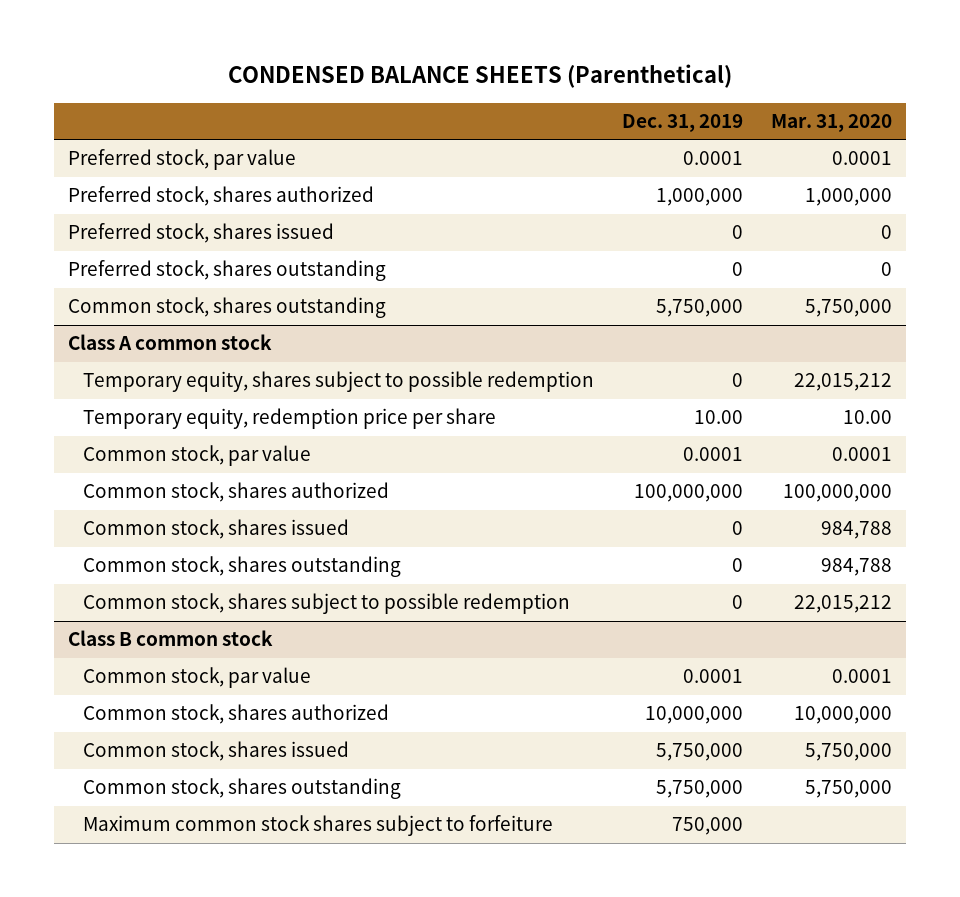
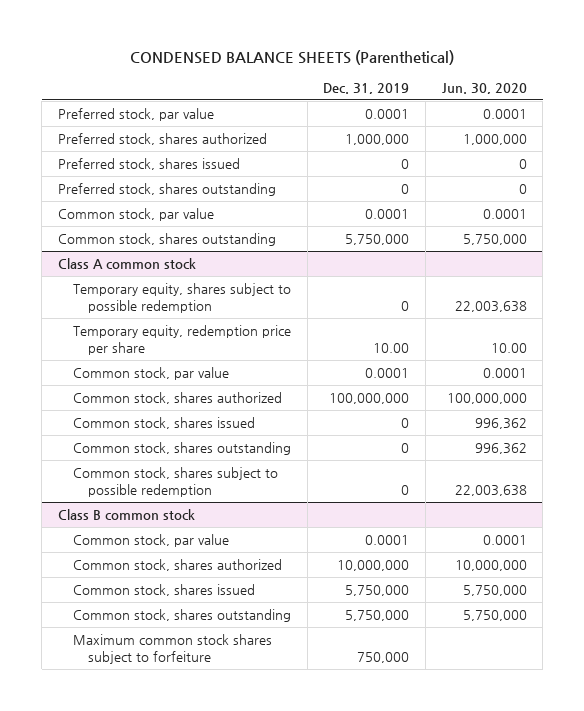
[771,113,893,132] Mar. 31, 2020 -> none
none -> [441,82,527,94] Jun. 30, 2020
none -> [57,208,214,222] Common stock, par value

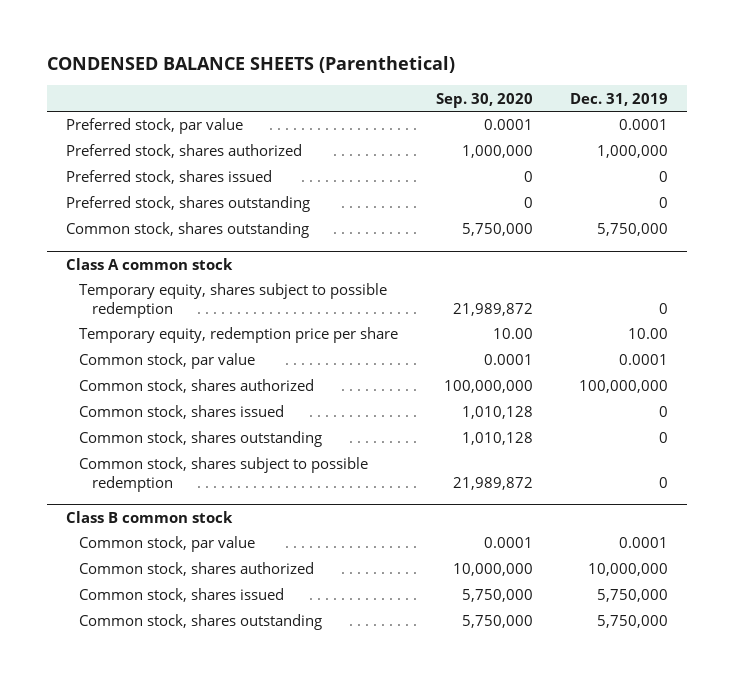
[441,82,527,94] Jun. 30, 2020 -> none
none -> [435,92,533,108] Sep. 30, 2020
[57,208,214,222] Common stock, par value -> none
[72,634,272,664] Maximum common stock shares subject to forfeiture -> none

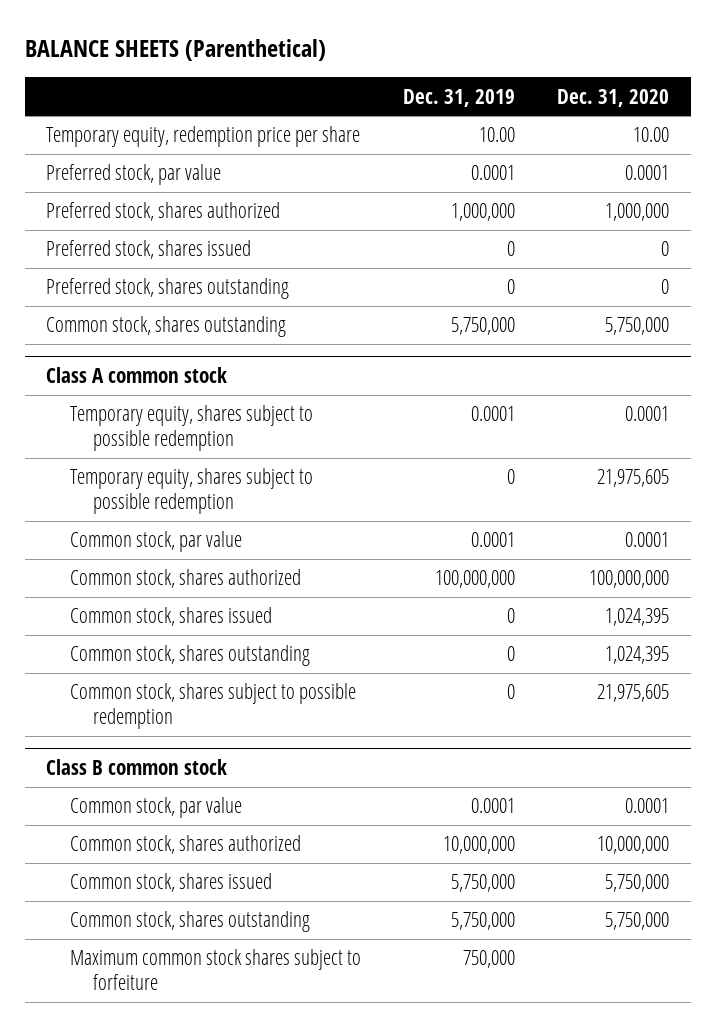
[47,56,456,74] CONDENSED BALANCE SHEETS (Parenthetical) -> [24,38,326,61] BALANCE SHEETS (Parenthetical)
[435,92,533,108] Sep. 30, 2020 -> none
none -> [557,88,670,107] Dec. 31, 2020
none -> [45,126,360,148] Temporary equity, redemption price per share
none -> [69,405,313,451] Temporary equity, shares subject to possible redemption
[78,327,398,344] Temporary equity, redemption price per share -> none
none -> [69,949,361,990] Maximum common stock shares subject to forfeiture

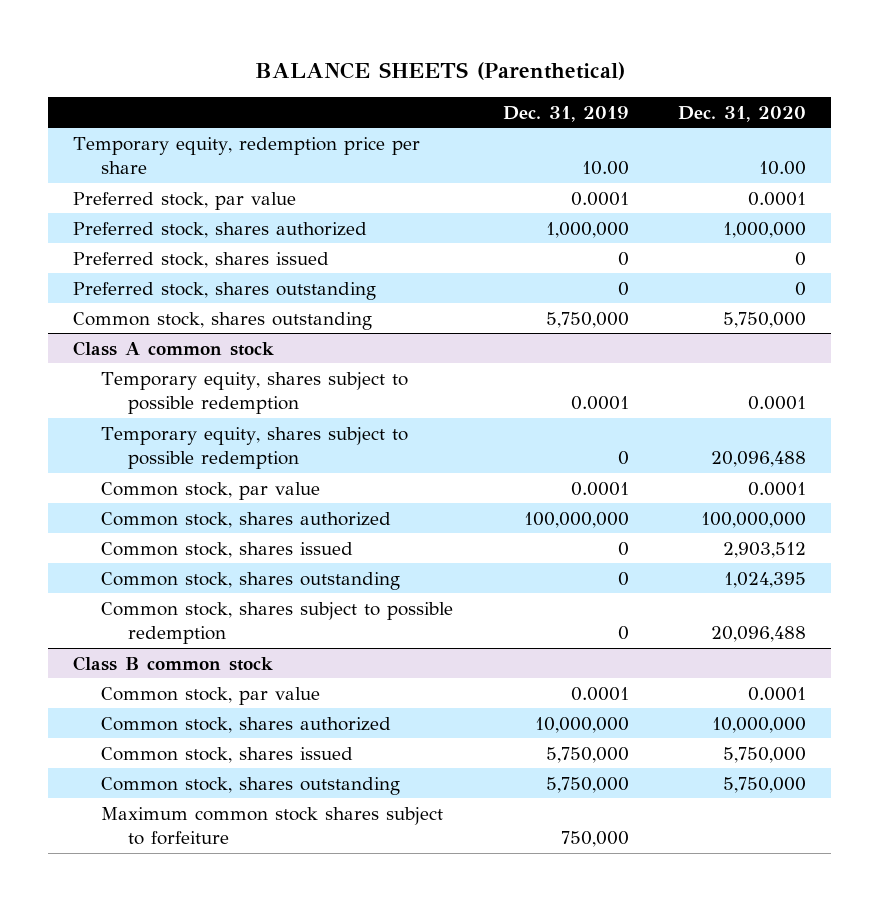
[597,469,670,488] 21,975,605 -> [711,451,807,468] 20,096,488
[605,608,670,627] 1,024,395 -> [723,541,807,558] 2,903,512
[597,684,670,703] 21,975,605 -> [711,626,807,643] 20,096,488

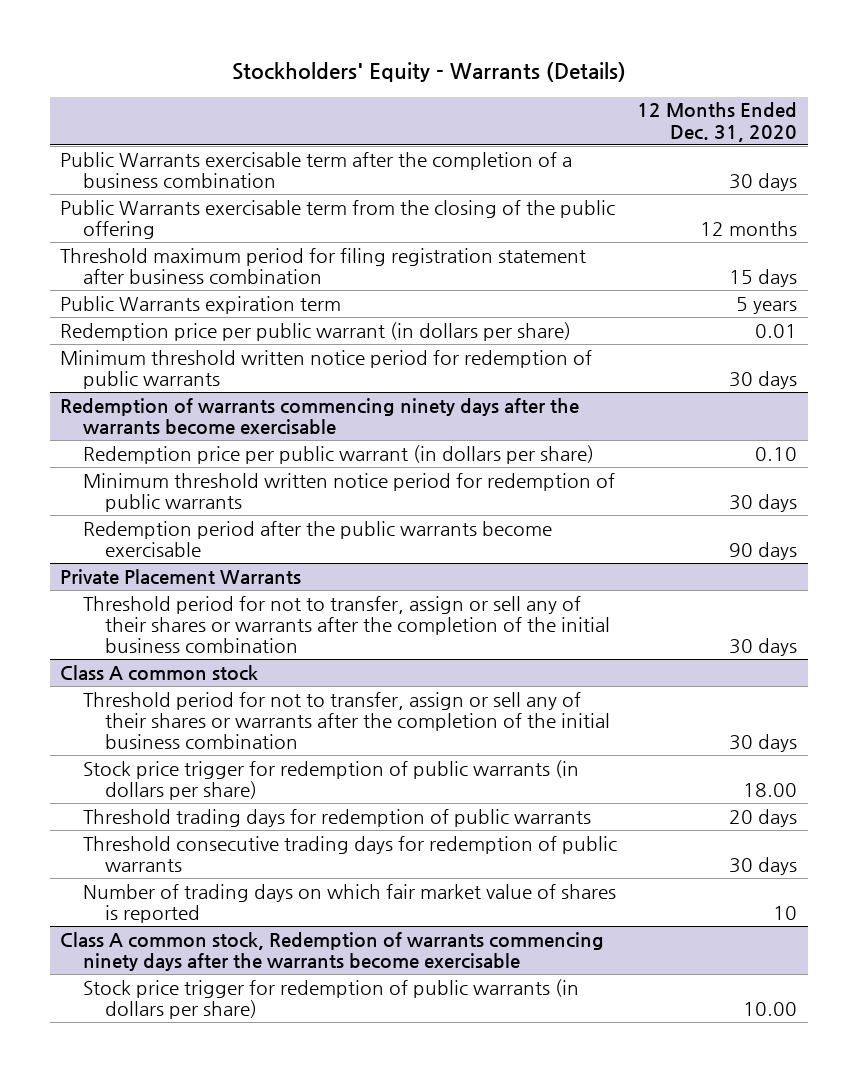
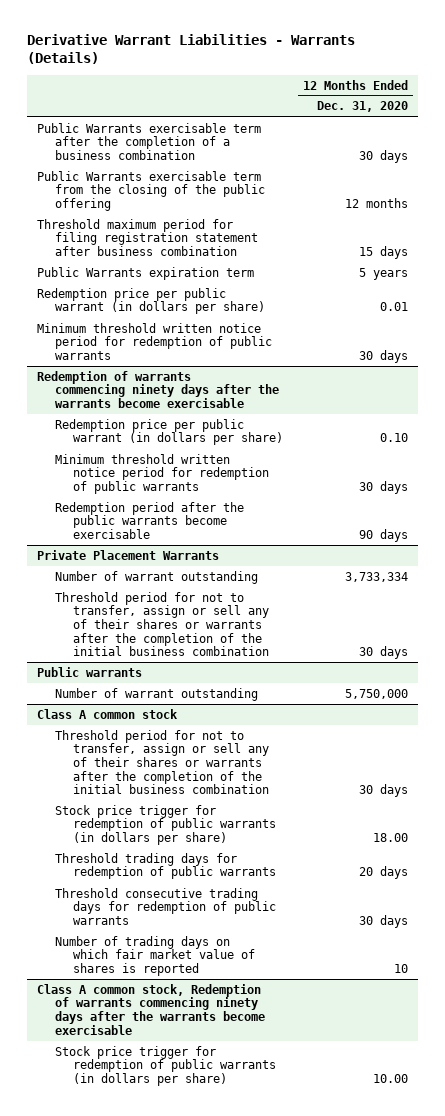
[231,62,626,83] Stockholders' Equity - Warrants (Details) -> [27,34,356,65] Derivative Warrant Liabilities - Warrants (Details)
none -> [54,570,258,584] Number of warrant outstanding
none -> [37,666,143,677] Public warrants
none -> [54,687,258,701] Number of warrant outstanding

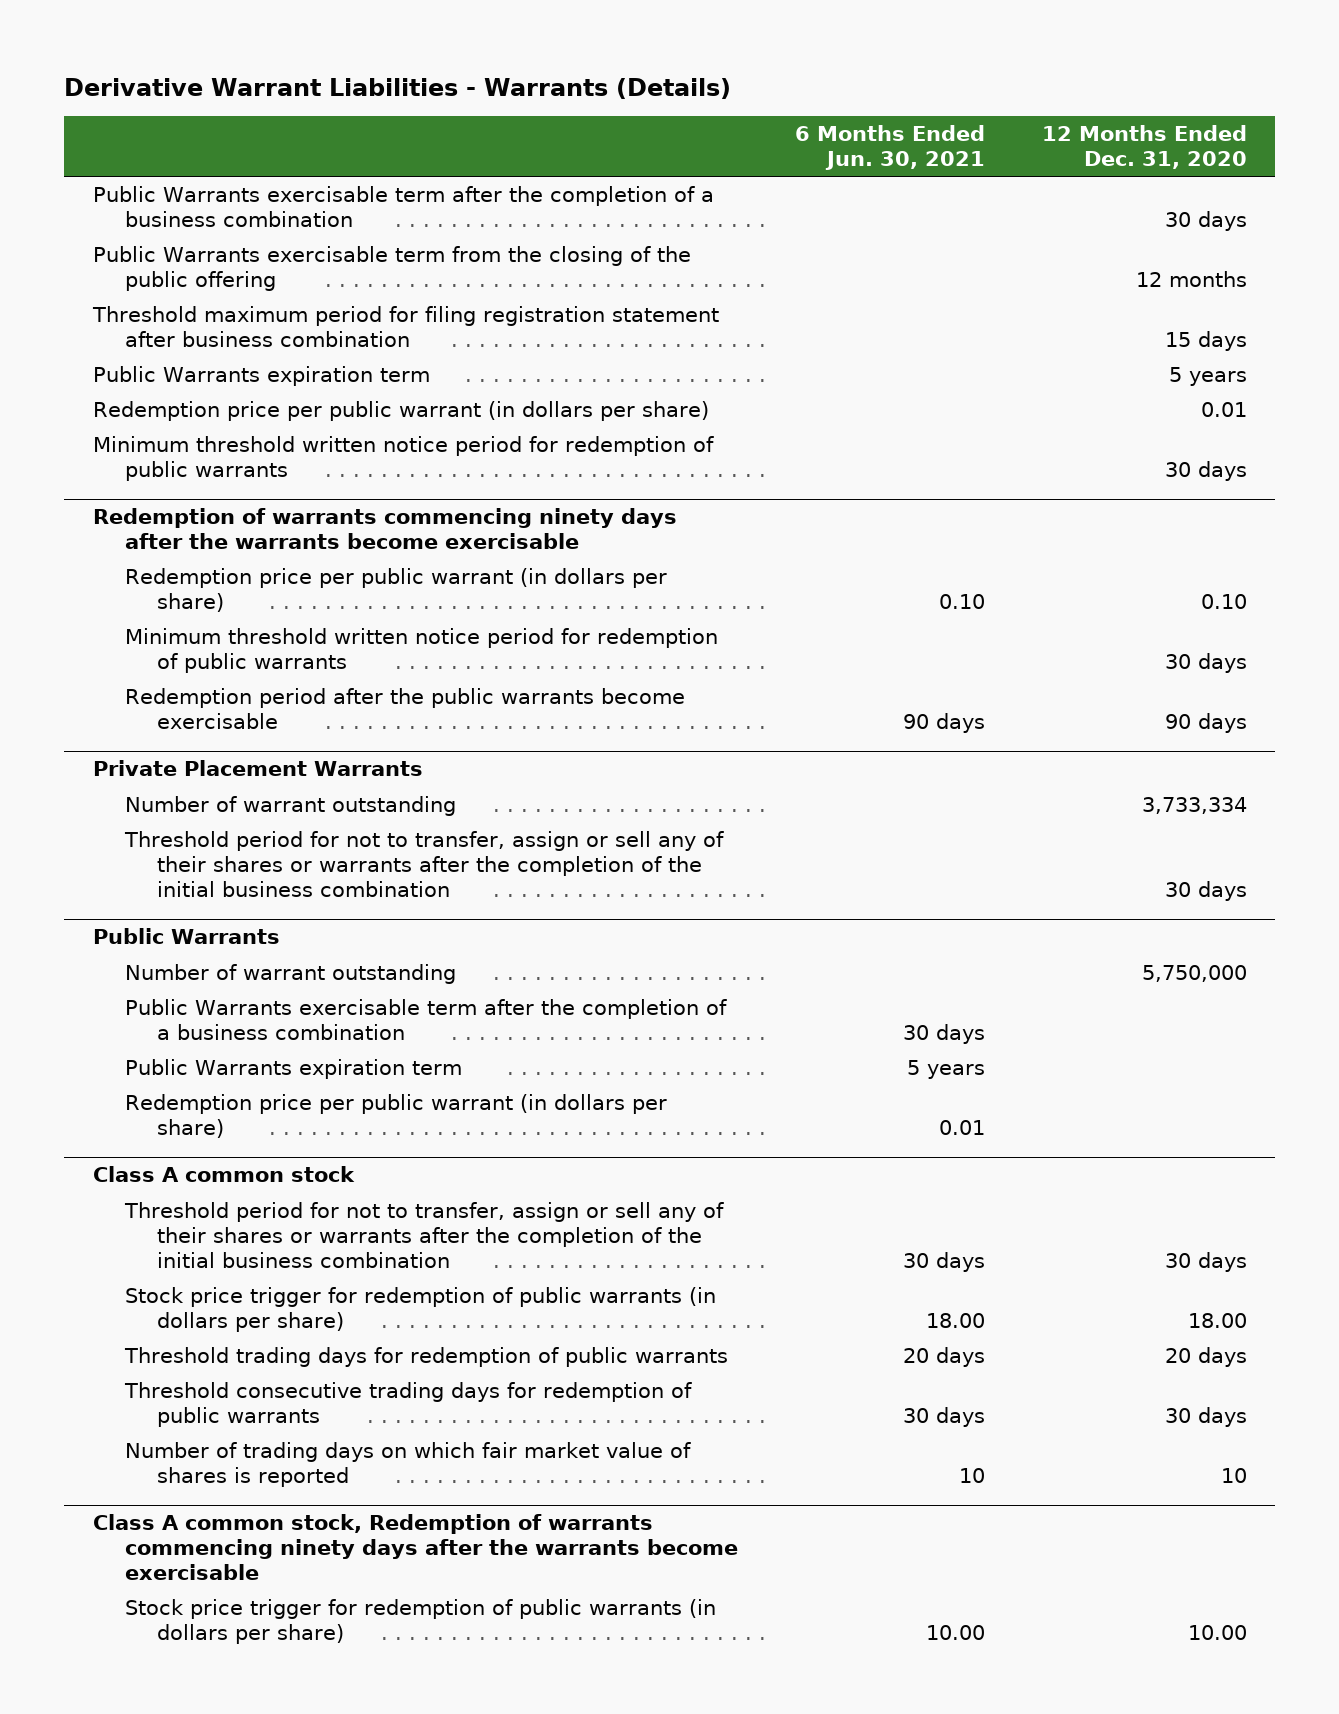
none -> [794,125,985,170] 6 Months Ended Jun. 30, 2021
[37,666,143,677] Public warrants -> [92,928,280,945] Public Warrants
none -> [124,998,727,1040] Public Warrants exercisable term after the completion of a business combination
none -> [124,1058,462,1079] Public Warrants expiration term
none -> [124,1093,667,1138] Redemption price per public warrant (in dollars per share)

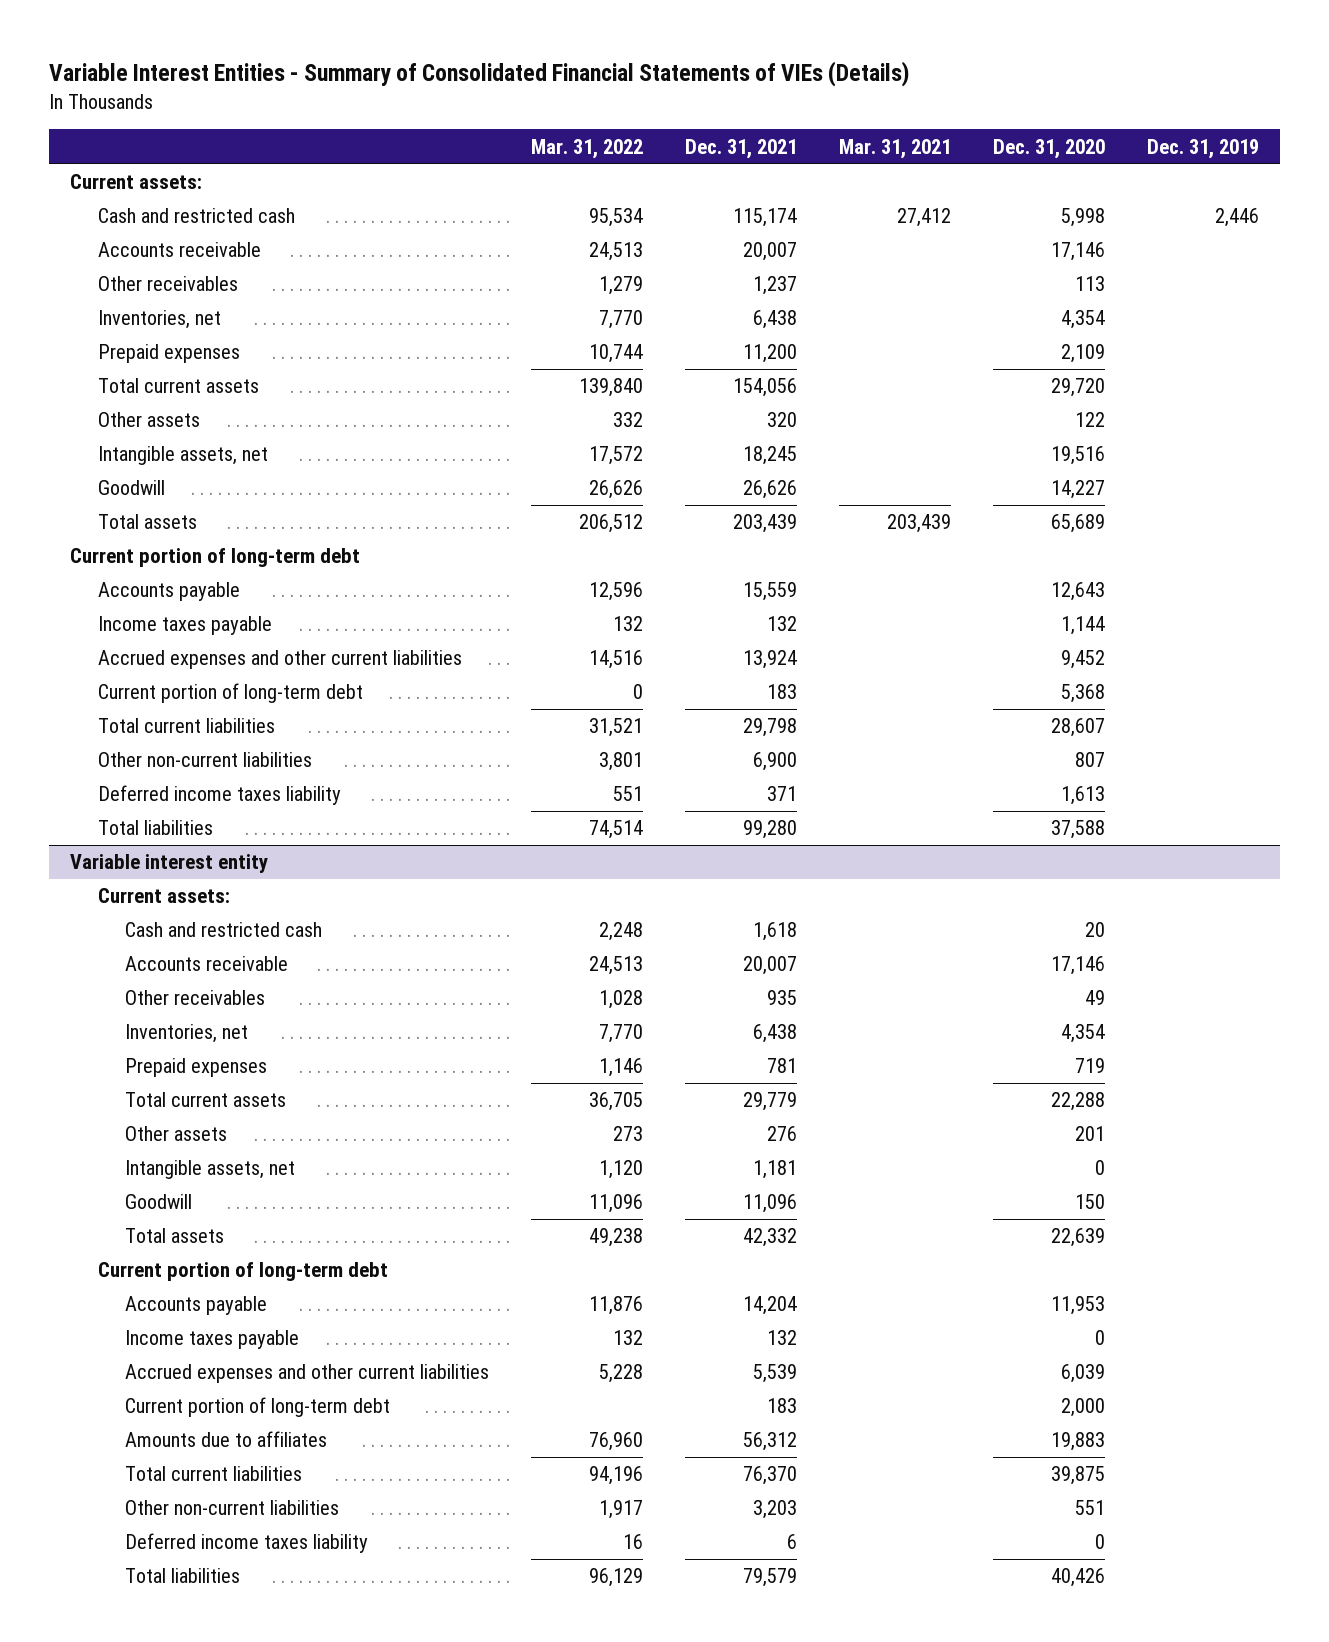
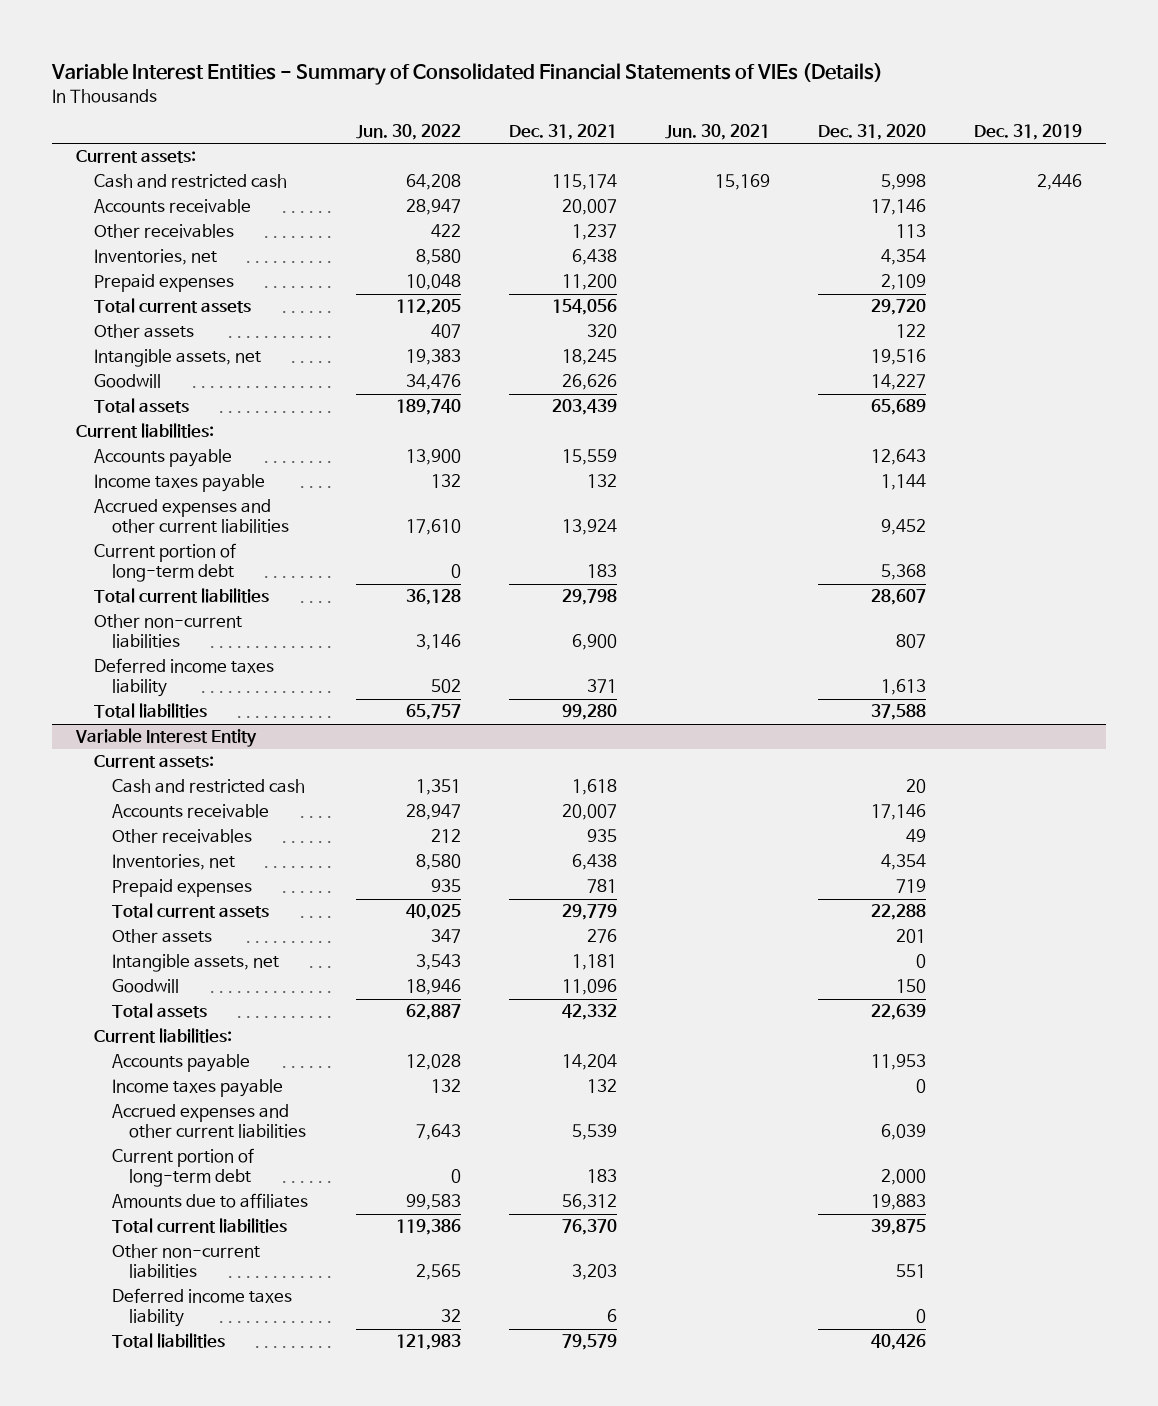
[531,138,644,159] Mar. 31, 2022 -> none
[839,138,952,159] Mar. 31, 2021 -> none
none -> [355,124,461,141] Jun. 30, 2022
none -> [664,124,770,141] Jun. 30, 2021
[70,548,361,568] Current portion of long-term debt -> [76,423,215,439] Current liabilities:
[70,854,269,874] Variable interest entity -> [75,728,258,748] Variable Interest Entity
[97,1262,388,1282] Current portion of long-term debt -> [94,1028,233,1044] Current liabilities:

